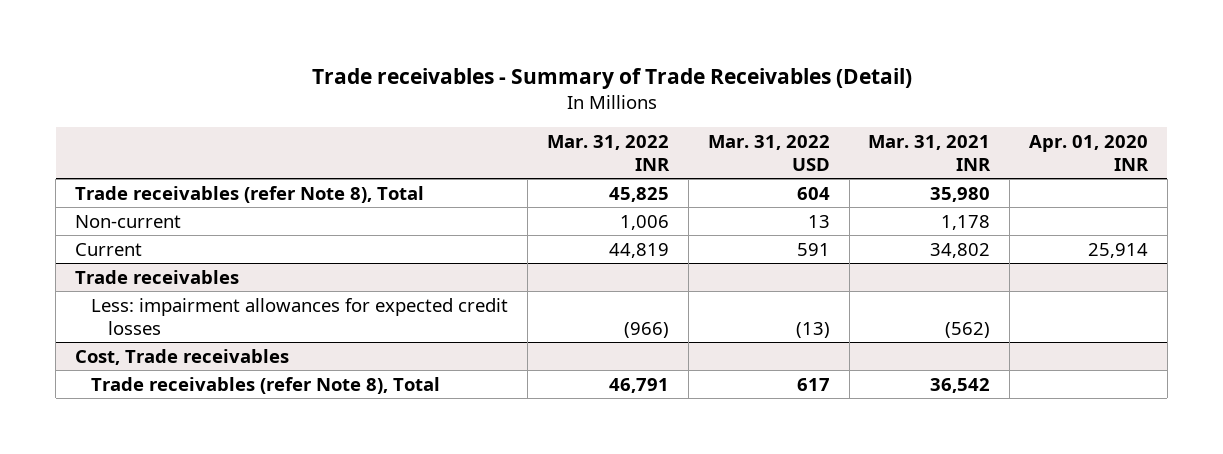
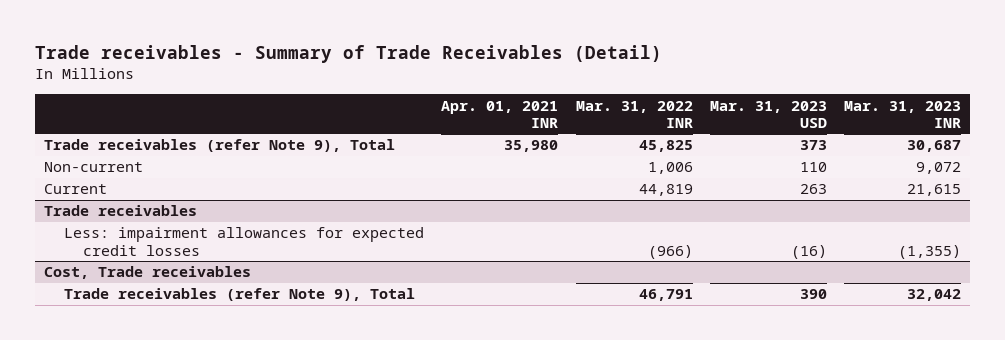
[707,134,830,172] Mar. 31, 2022 USD -> none
[868,134,992,172] Mar. 31, 2021 INR -> none
[1029,134,1150,172] Apr. 01, 2020 INR -> none
none -> [441,100,559,128] Apr. 01, 2021 INR
none -> [709,100,827,128] Mar. 31, 2023 USD
none -> [844,100,962,128] Mar. 31, 2023 INR
[75,185,425,203] Trade receivables (refer Note 8), Total -> [44,139,396,153] Trade receivables (refer Note 9), Total
[91,376,441,394] Trade receivables (refer Note 8), Total -> [63,288,415,302] Trade receivables (refer Note 9), Total

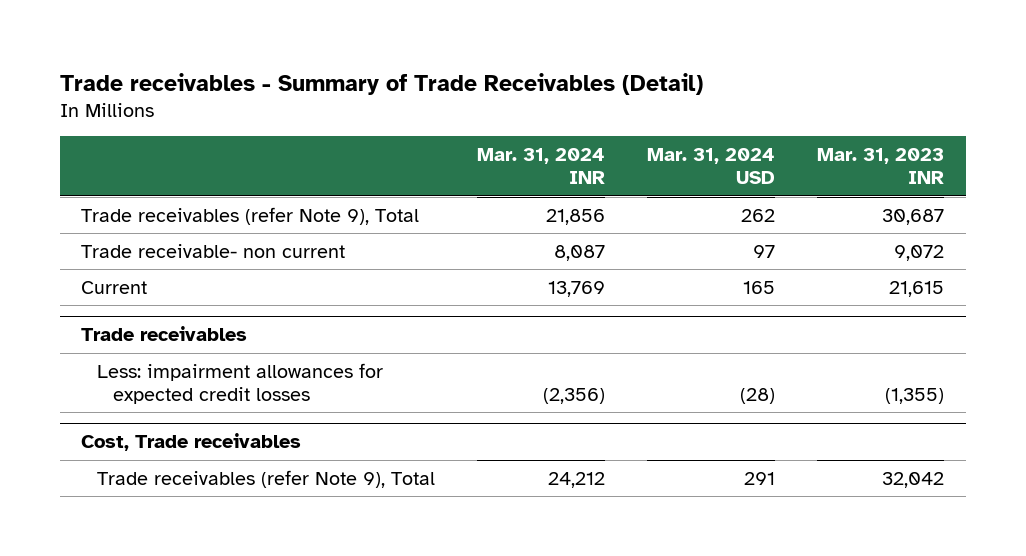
[441,100,559,128] Apr. 01, 2021 INR -> none
[575,100,693,128] Mar. 31, 2022 INR -> none
[709,100,827,128] Mar. 31, 2023 USD -> none
none -> [477,148,606,185] Mar. 31, 2024 INR
none -> [647,148,776,185] Mar. 31, 2024 USD
[44,162,144,173] Non-current -> [81,243,346,258] Trade receivable- non current

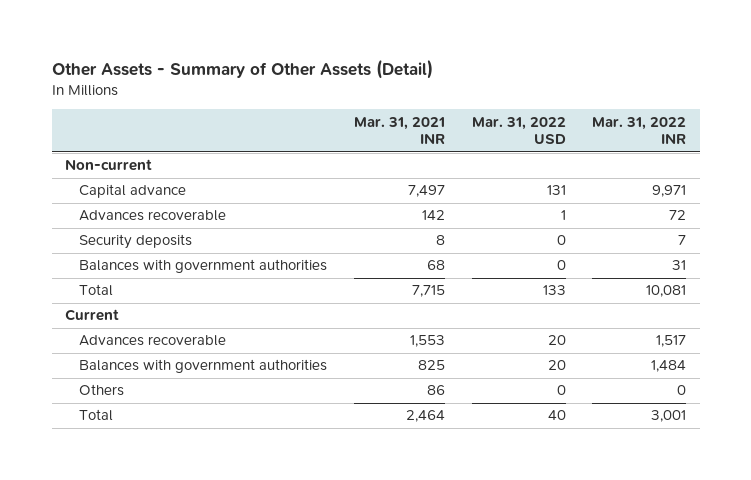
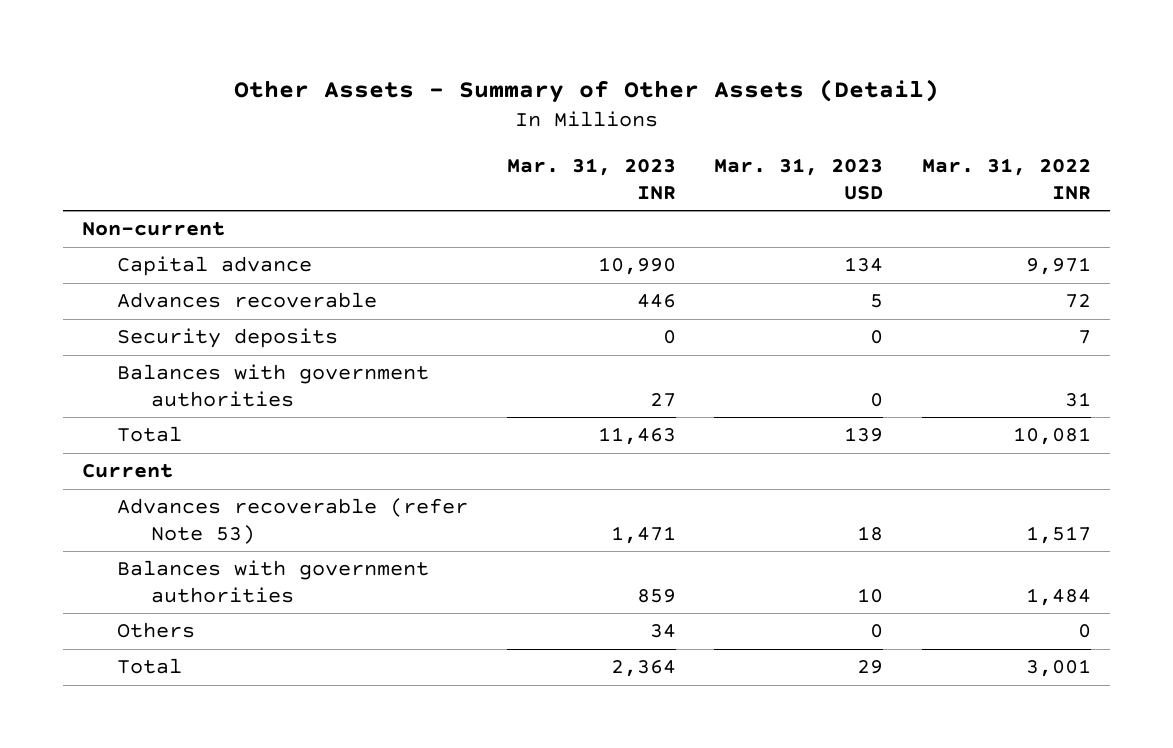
[353,116,445,145] Mar. 31, 2021 INR -> none
[471,116,566,145] Mar. 31, 2022 USD -> none
none -> [506,158,676,200] Mar. 31, 2023 INR
none -> [714,158,884,200] Mar. 31, 2023 USD
[79,335,227,347] Advances recoverable -> [116,498,468,544] Advances recoverable (refer Note 53)

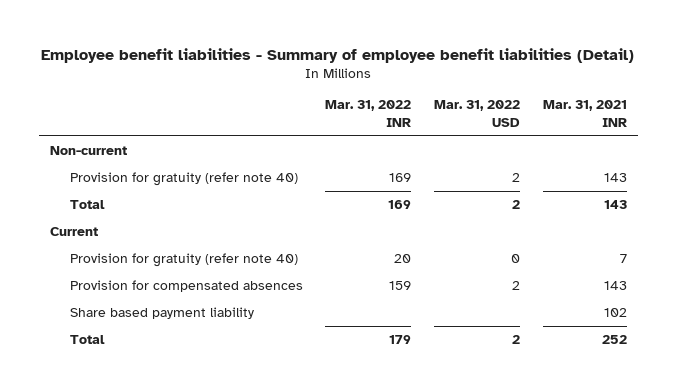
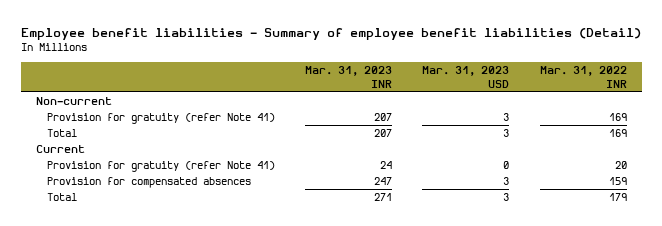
[433,100,520,127] Mar. 31, 2022 USD -> none
[542,100,627,127] Mar. 31, 2021 INR -> none
none -> [305,66,393,88] Mar. 31, 2023 INR
none -> [422,66,510,88] Mar. 31, 2023 USD
[69,172,298,187] Provision for gratuity (refer note 40) -> [47,113,276,125] Provision for gratuity (refer Note 41)
[69,253,298,268] Provision for gratuity (refer note 40) -> [47,161,276,173] Provision for gratuity (refer Note 41)
[69,307,254,320] Share based payment liability -> none

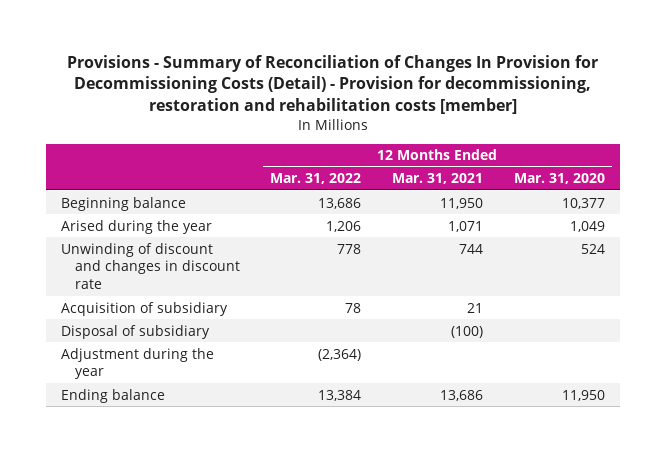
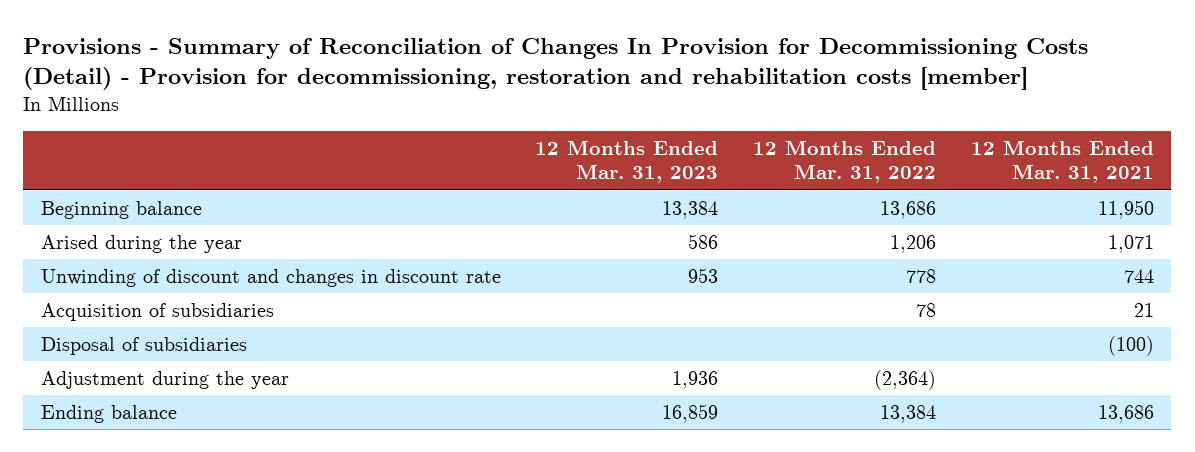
[513,173,605,185] Mar. 31, 2020 -> none
none -> [535,139,719,184] 12 Months Ended Mar. 31, 2023
[61,301,229,316] Acquisition of subsidiary -> [40,303,274,322] Acquisition of subsidiaries
[61,324,211,339] Disposal of subsidiary -> [40,337,247,356] Disposal of subsidiaries

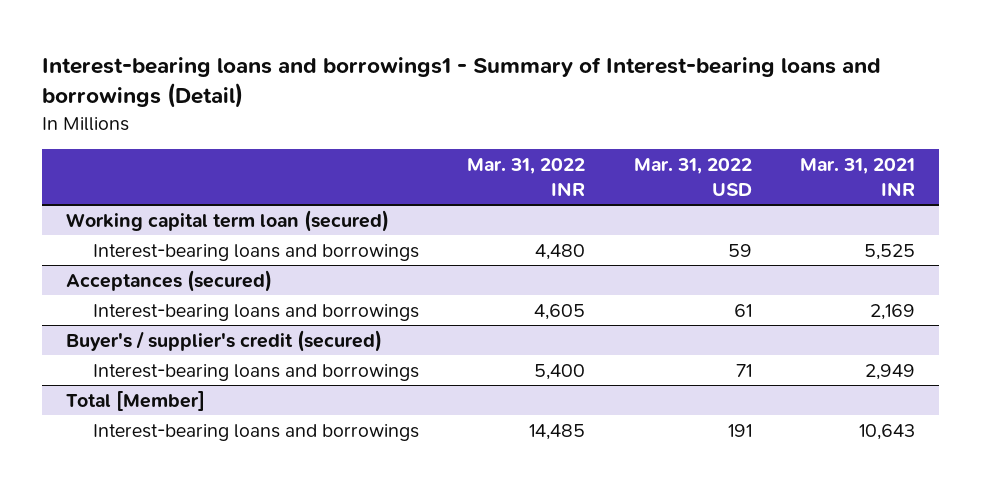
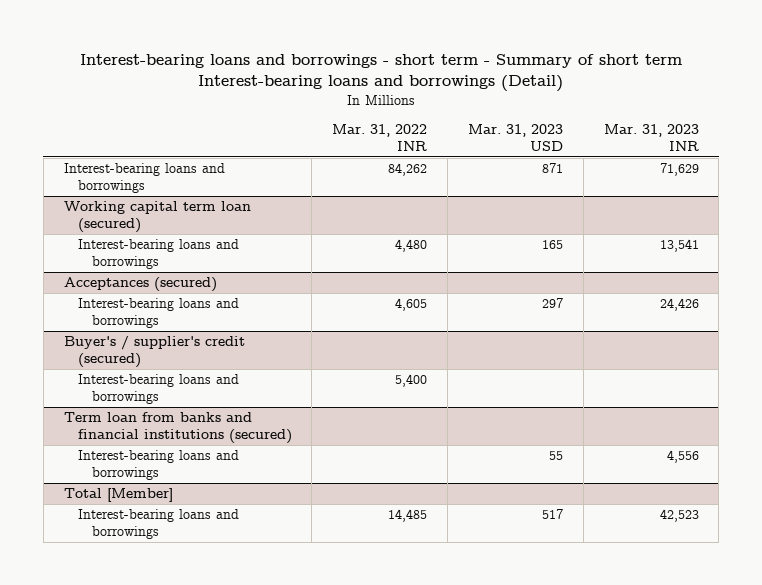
[41,56,881,109] Interest-bearing loans and borrowings1 - Summary of Interest-bearing loans and borrowings (Detail) -> [80,53,683,93] Interest-bearing loans and borrowings - short term - Summary of short term Interest-bearing loans and borrowings (Detail)
[633,158,752,196] Mar. 31, 2022 USD -> none
[800,158,916,196] Mar. 31, 2021 INR -> none
none -> [467,123,563,151] Mar. 31, 2023 USD
none -> [603,123,699,151] Mar. 31, 2023 INR
none -> [63,163,225,194] Interest-bearing loans and borrowings
none -> [63,412,292,445] Term loan from banks and financial institutions (secured)
none -> [77,450,239,481] Interest-bearing loans and borrowings

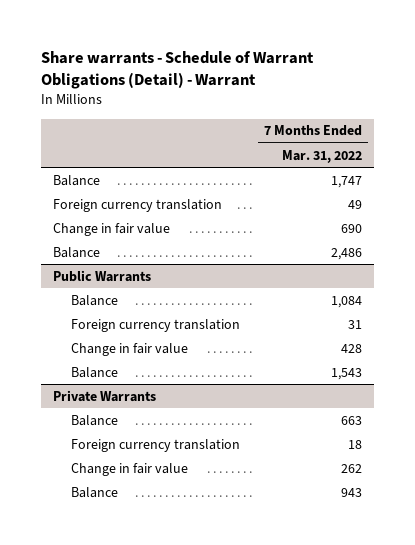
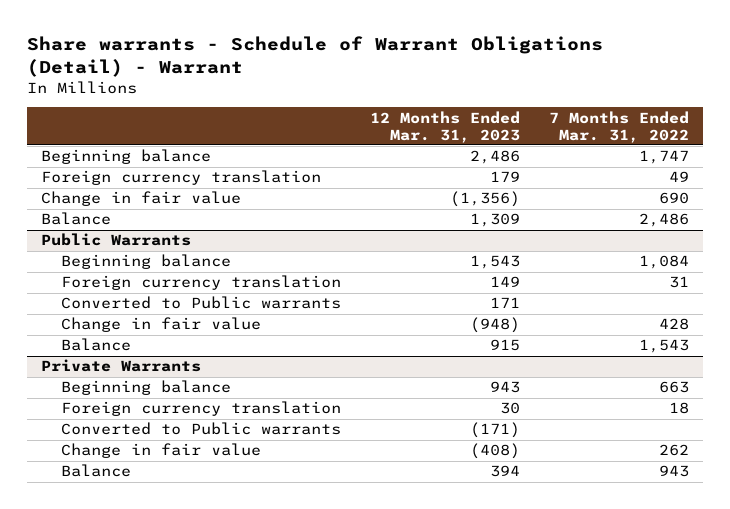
none -> [369,110,520,143] 12 Months Ended Mar. 31, 2023
[52,174,100,186] Balance -> [41,149,212,165] Beginning balance
[71,294,119,306] Balance -> [60,254,231,270] Beginning balance
none -> [60,296,341,310] Converted to Public warrants
[71,414,119,426] Balance -> [60,380,231,396] Beginning balance
none -> [60,422,341,436] Converted to Public warrants

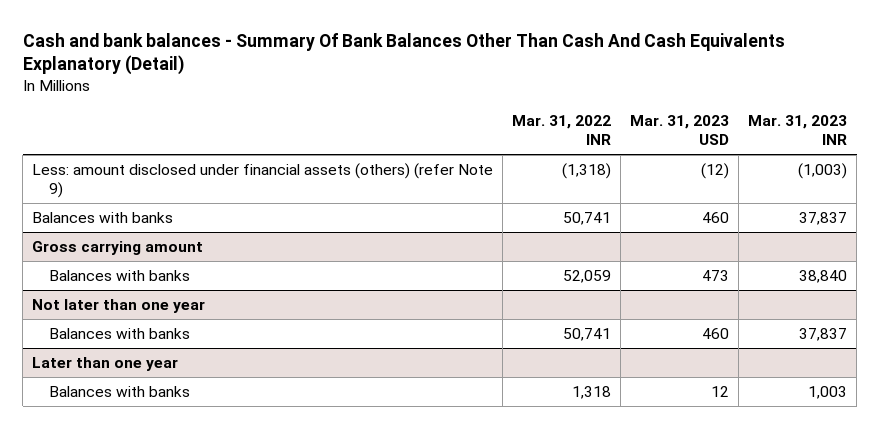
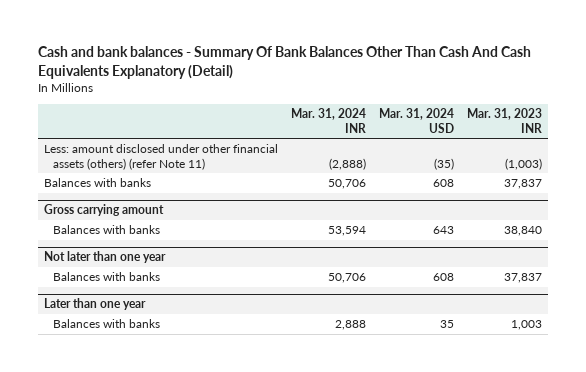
[512,115,612,145] Mar. 31, 2022 INR -> none
[630,115,730,145] Mar. 31, 2023 USD -> none
none -> [291,108,367,133] Mar. 31, 2024 INR
none -> [378,108,454,133] Mar. 31, 2024 USD
[32,163,494,198] Less: amount disclosed under financial assets (others) (refer Note 9) -> [44,144,279,170] Less: amount disclosed under other financial assets (others) (refer Note 11)

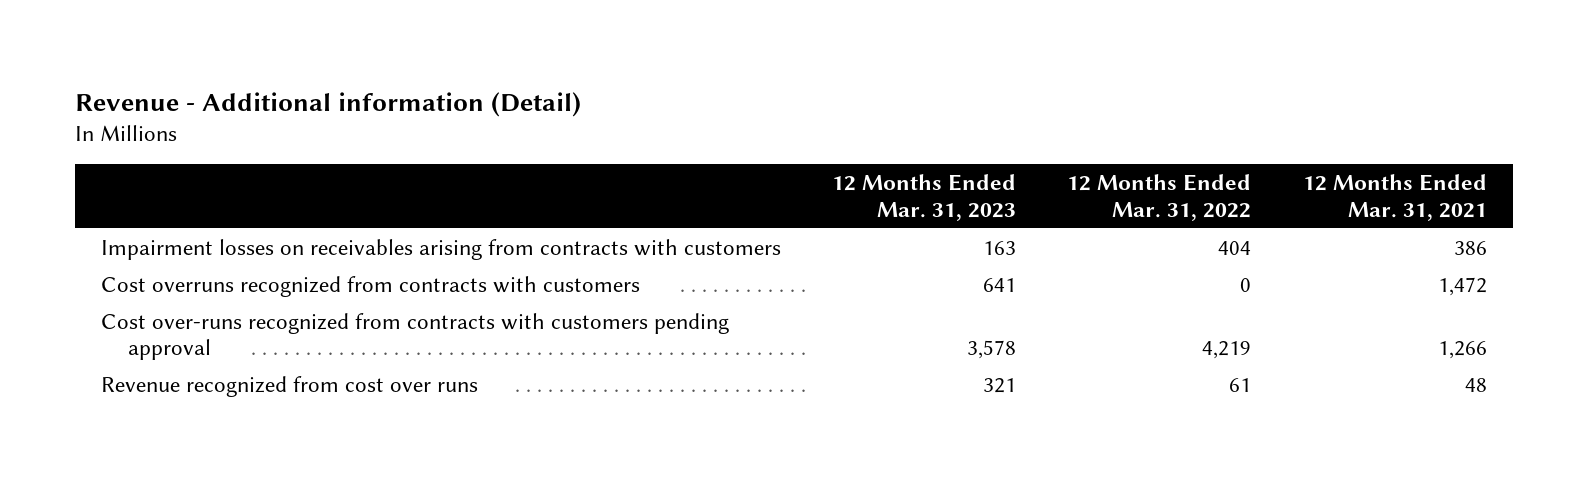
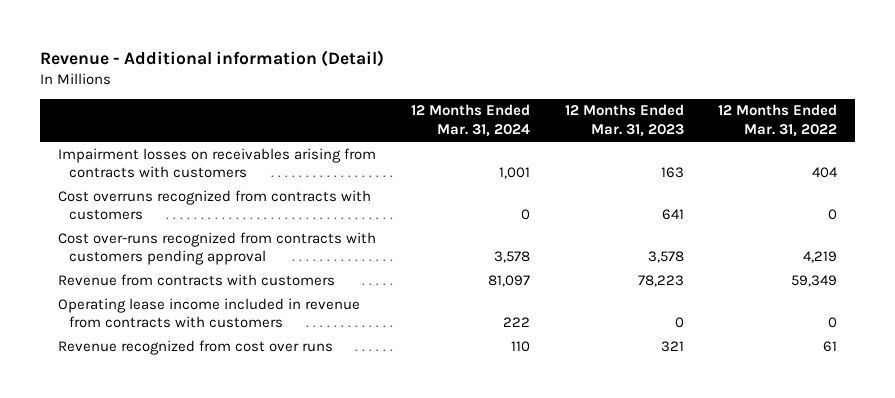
[1302,174,1487,221] 12 Months Ended Mar. 31, 2021 -> none
none -> [410,104,530,137] 12 Months Ended Mar. 31, 2024
none -> [57,273,335,286] Revenue from contracts with customers
none -> [57,297,360,329] Operating lease income included in revenue from contracts with customers

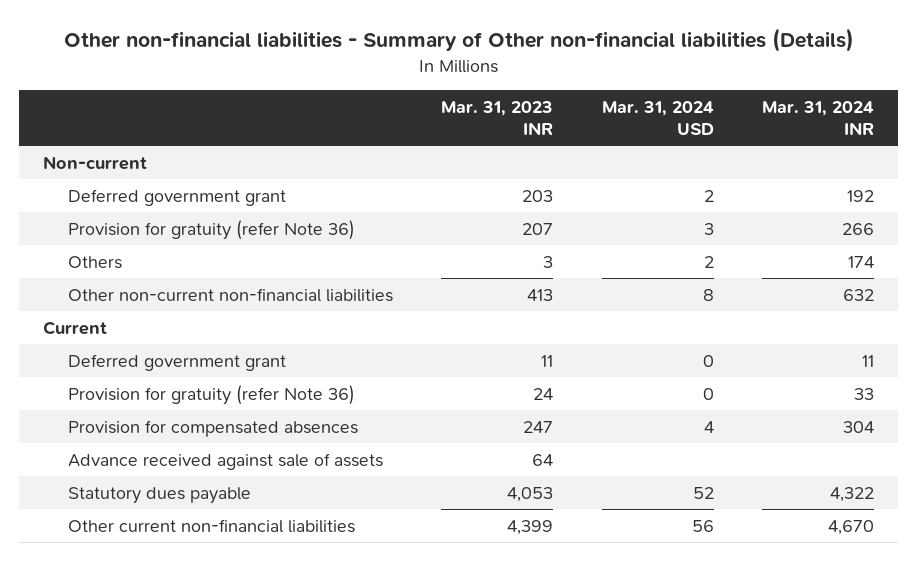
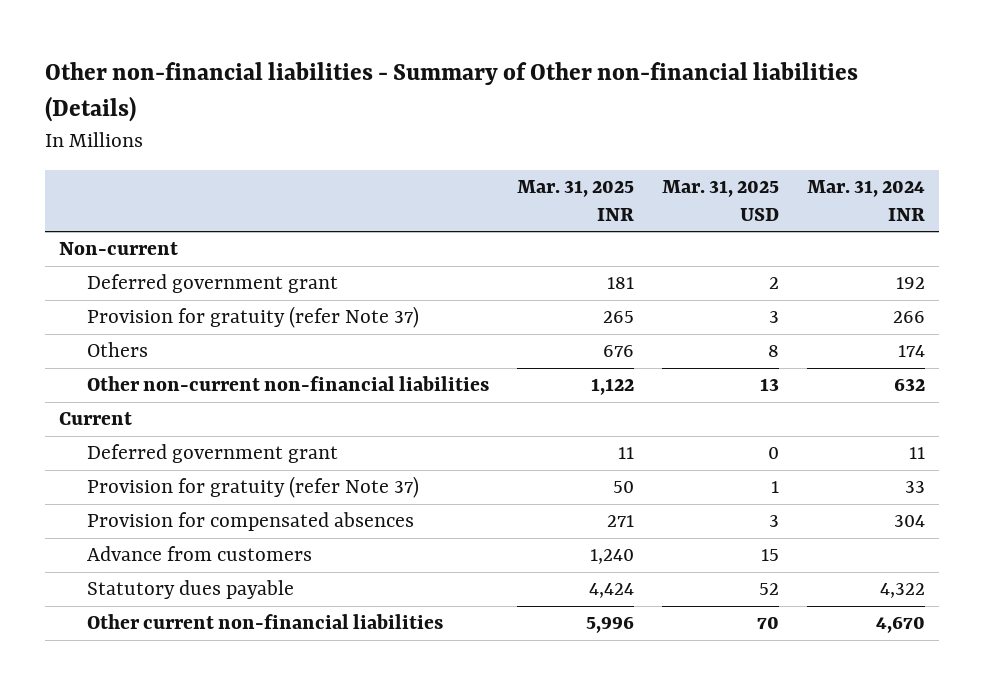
[441,100,554,135] Mar. 31, 2023 INR -> none
[601,100,714,135] Mar. 31, 2024 USD -> none
none -> [516,180,634,222] Mar. 31, 2025 INR
none -> [662,180,780,222] Mar. 31, 2025 USD
[67,219,355,240] Provision for gratuity (refer Note 36) -> [86,306,419,329] Provision for gratuity (refer Note 37)
[67,384,355,405] Provision for gratuity (refer Note 36) -> [86,476,419,499] Provision for gratuity (refer Note 37)
[67,452,383,470] Advance received against sale of assets -> none
none -> [86,546,312,562] Advance from customers

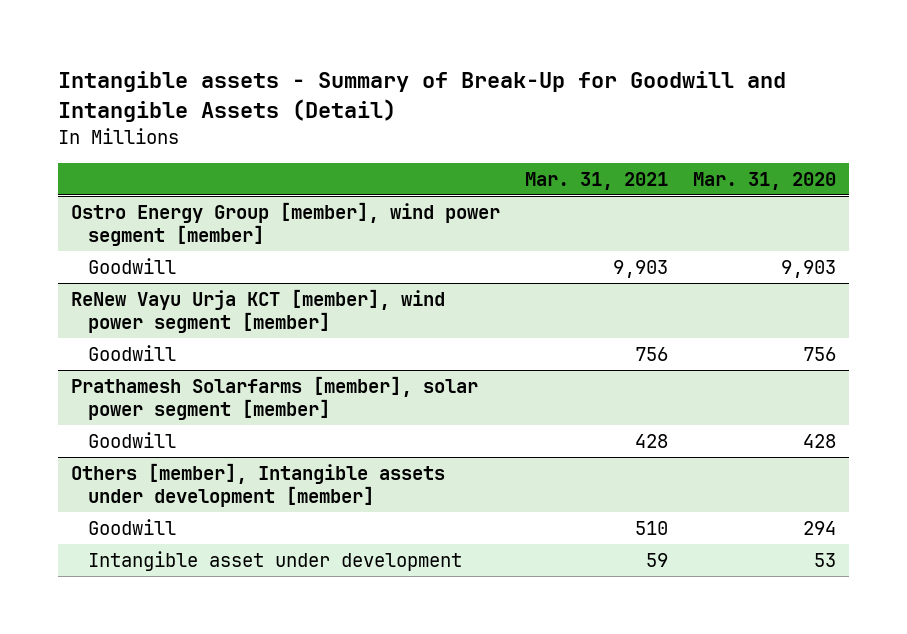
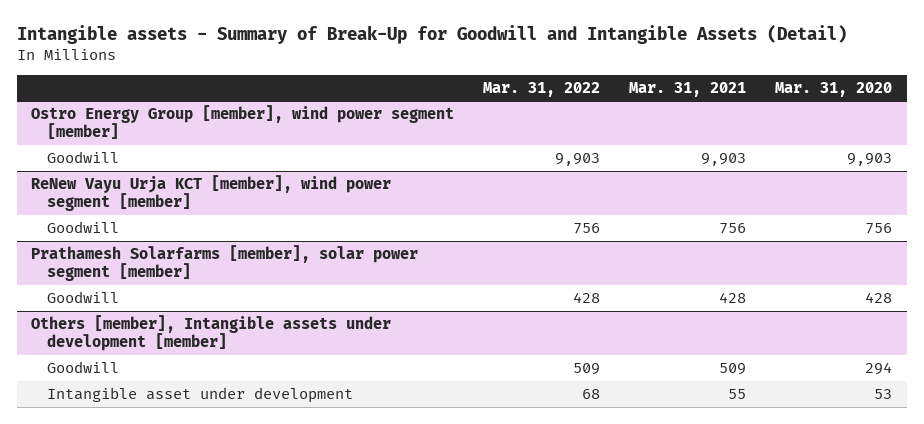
none -> [483,81,601,97] Mar. 31, 2022
[635,521,669,536] 510 -> [719,362,747,375] 509
[646,553,669,568] 59 -> [728,388,747,399] 55

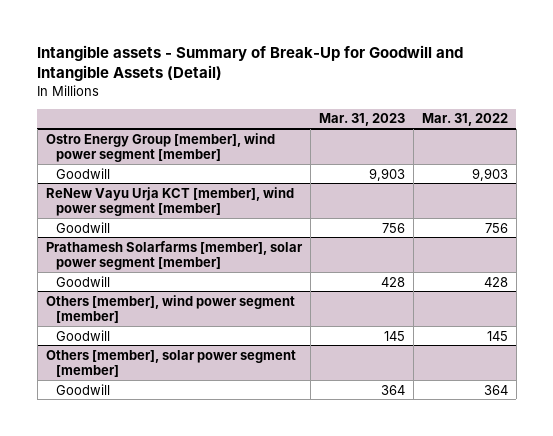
[629,81,747,97] Mar. 31, 2021 -> none
[775,81,893,97] Mar. 31, 2020 -> none
none -> [318,113,405,127] Mar. 31, 2023
[31,314,392,352] Others [member], Intangible assets under development [member] -> none
[46,386,353,403] Intangible asset under development -> none
none -> [45,294,295,324] Others [member], wind power segment [member]
[573,362,601,375] 509 -> [486,330,508,341] 145
none -> [45,349,296,378] Others [member], solar power segment [member]
none -> [55,383,110,395] Goodwill

